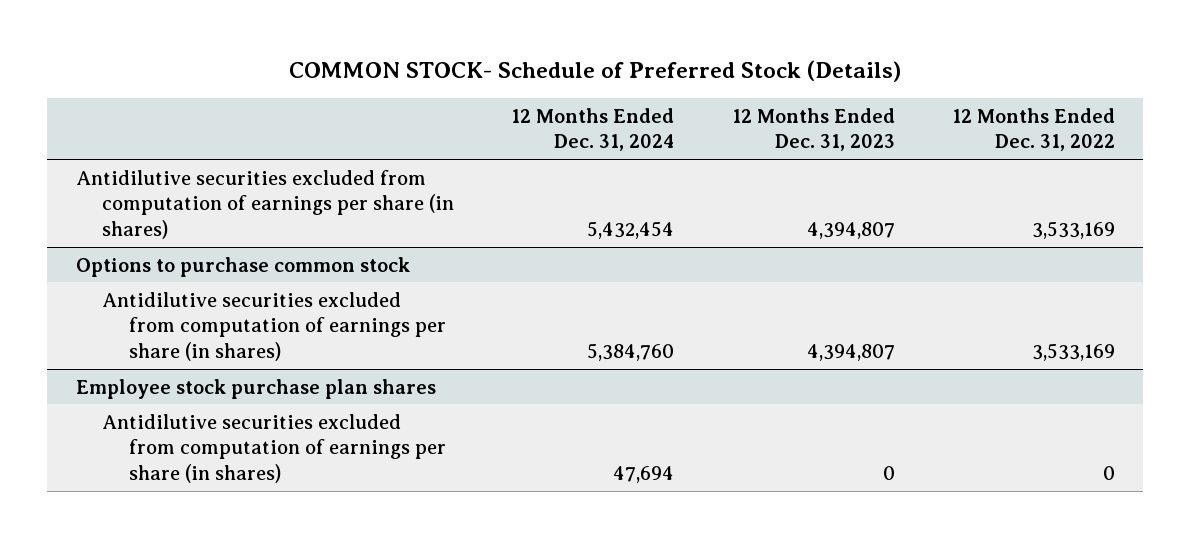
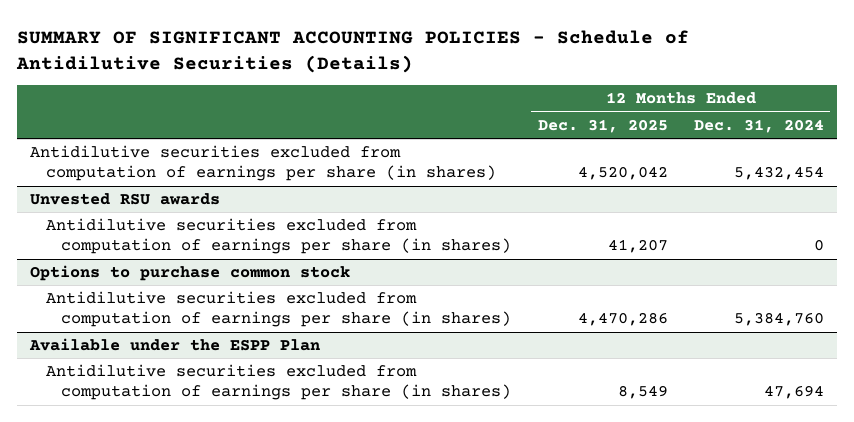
[289,60,902,83] COMMON STOCK- Schedule of Preferred Stock (Details) -> [15,29,689,73] SUMMARY OF SIGNIFICANT ACCOUNTING POLICIES - Schedule of Antidilutive Securities (Details)
[731,107,895,152] 12 Months Ended Dec. 31, 2023 -> none
[951,107,1115,152] 12 Months Ended Dec. 31, 2022 -> none
none -> [537,118,668,133] Dec. 31, 2025
none -> [29,193,220,206] Unvested RSU awards
none -> [45,218,512,255] Antidilutive securities excluded from computation of earnings per share (in shares)
[75,378,436,399] Employee stock purchase plan shares -> [28,338,320,352] Available under the ESPP Plan

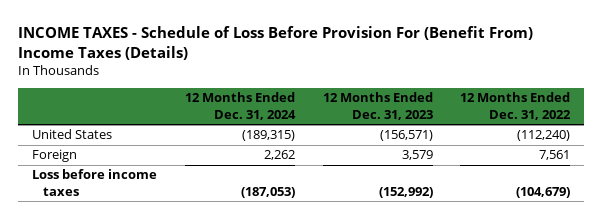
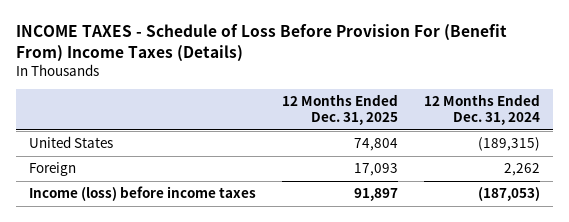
[322,92,433,120] 12 Months Ended Dec. 31, 2023 -> none
[460,92,572,120] 12 Months Ended Dec. 31, 2022 -> none
none -> [282,94,399,126] 12 Months Ended Dec. 31, 2025
[31,169,157,196] Loss before income taxes -> [29,186,257,202] Income (loss) before income taxes

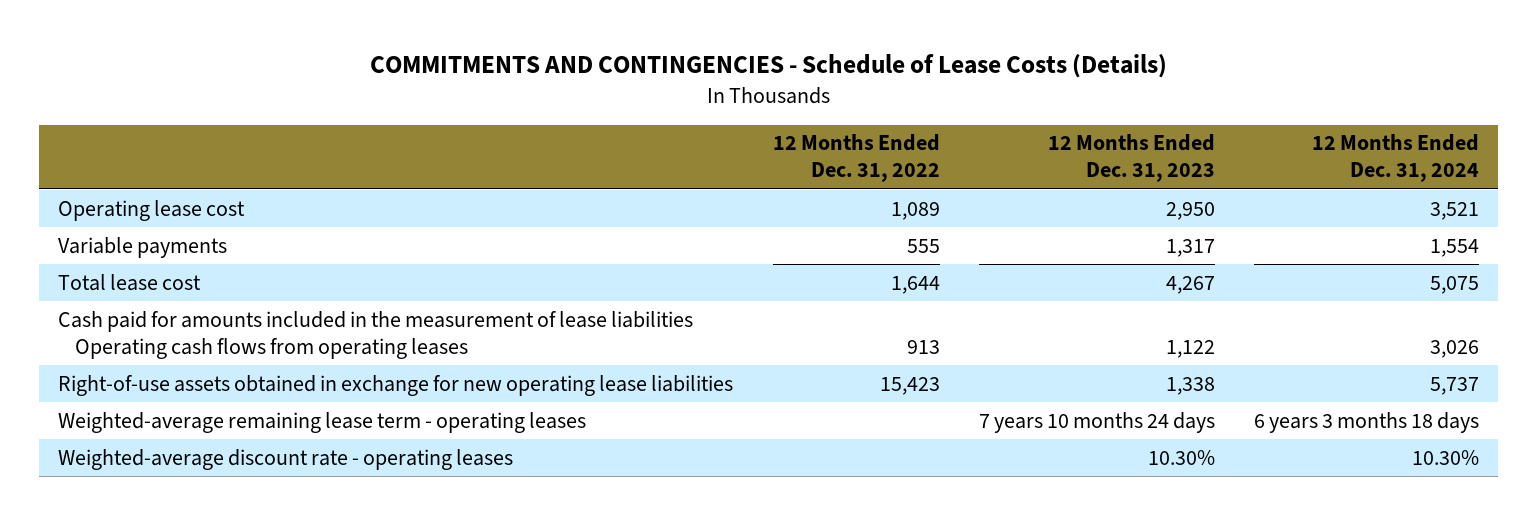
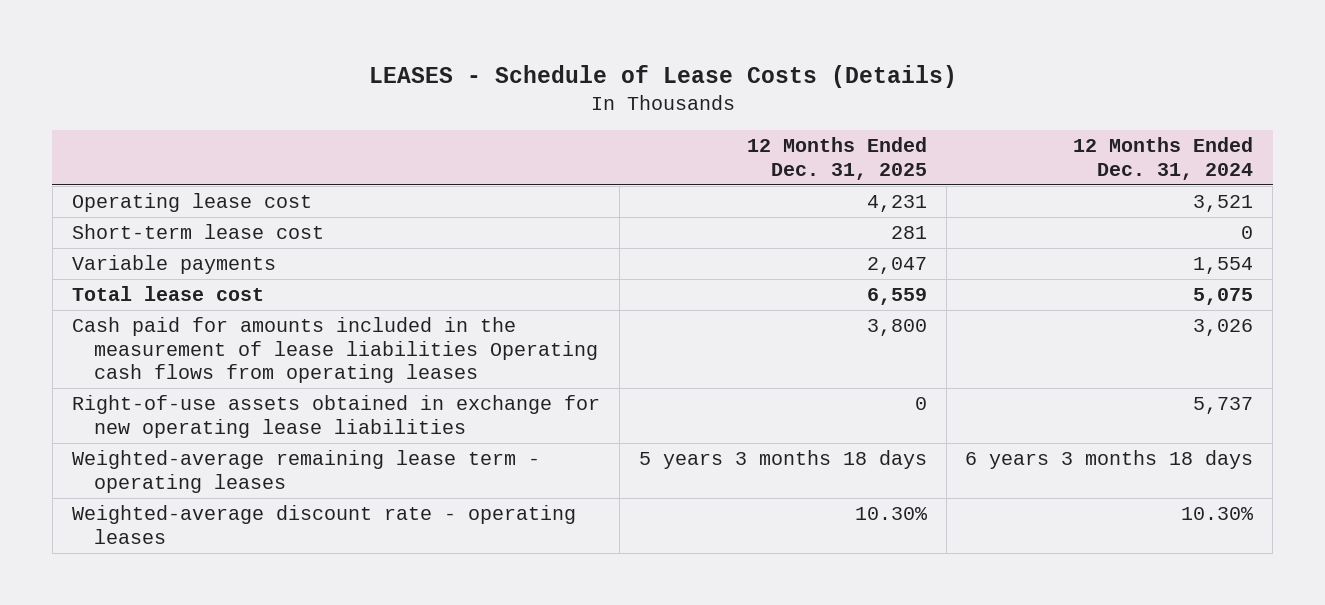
[369,53,1167,78] COMMITMENTS AND CONTINGENCIES - Schedule of Lease Costs (Details) -> [368,65,957,89] LEASES - Schedule of Lease Costs (Details)
[772,134,940,183] 12 Months Ended Dec. 31, 2022 -> none
[1047,134,1215,183] 12 Months Ended Dec. 31, 2023 -> none
none -> [746,137,927,180] 12 Months Ended Dec. 31, 2025
none -> [71,224,324,240] Short-term lease cost

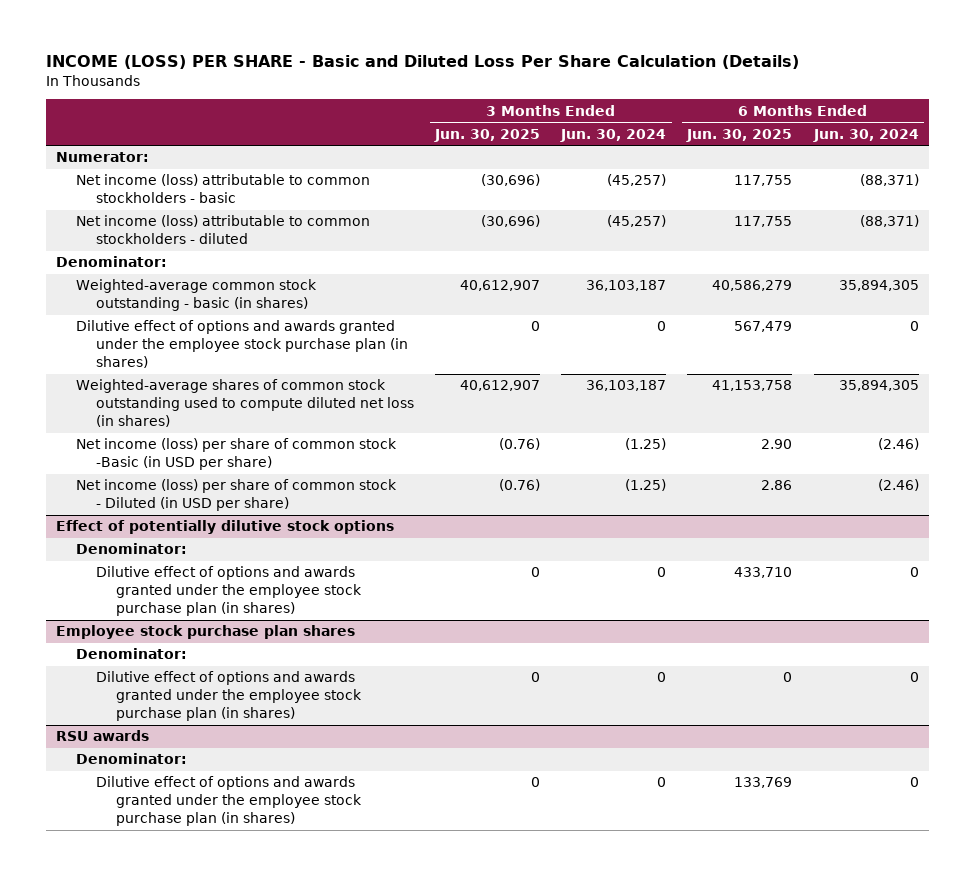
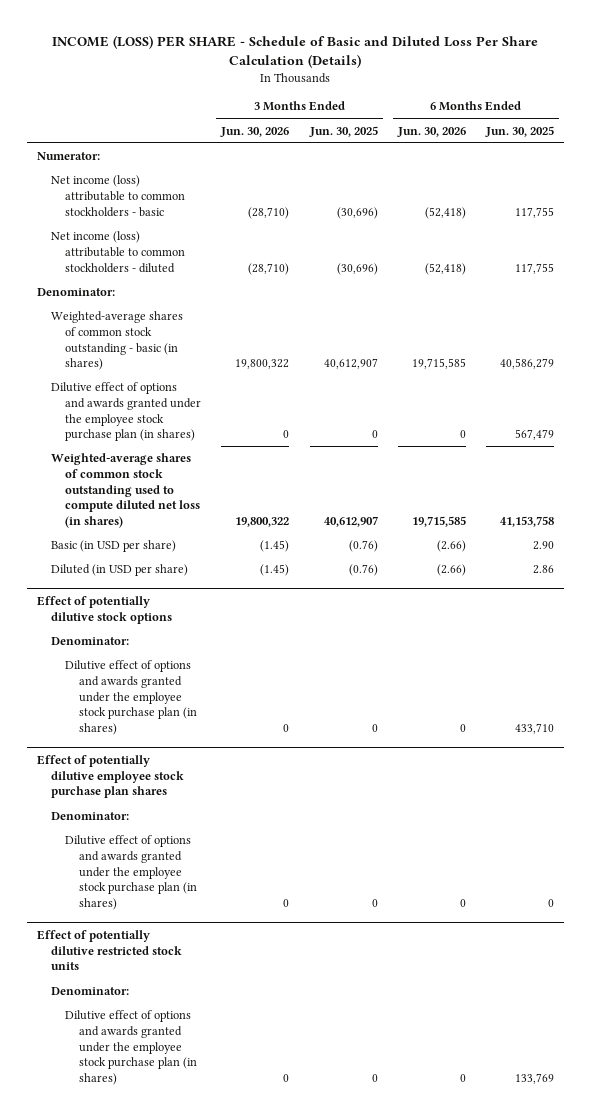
[45,55,799,70] INCOME (LOSS) PER SHARE - Basic and Diluted Loss Per Share Calculation (Details) -> [52,34,539,69] INCOME (LOSS) PER SHARE - Schedule of Basic and Diluted Loss Per Share Calculation (Details)
[560,128,667,142] Jun. 30, 2024 -> none
[812,128,919,142] Jun. 30, 2024 -> none
none -> [220,126,290,137] Jun. 30, 2026
none -> [396,126,466,137] Jun. 30, 2026
[76,279,318,312] Weighted-average common stock outstanding - basic (in shares) -> [51,311,184,371] Weighted-average shares of common stock outstanding - basic (in shares)
[76,438,398,471] Net income (loss) per share of common stock -Basic (in USD per share) -> [51,540,177,553] Basic (in USD per share)
[76,479,398,512] Net income (loss) per share of common stock - Diluted (in USD per share) -> [51,564,189,577] Diluted (in USD per share)
[56,625,356,640] Employee stock purchase plan shares -> [36,755,185,799] Effect of potentially dilutive employee stock purchase plan shares
[56,730,150,742] RSU awards -> [36,930,183,971] Effect of potentially dilutive restricted stock units

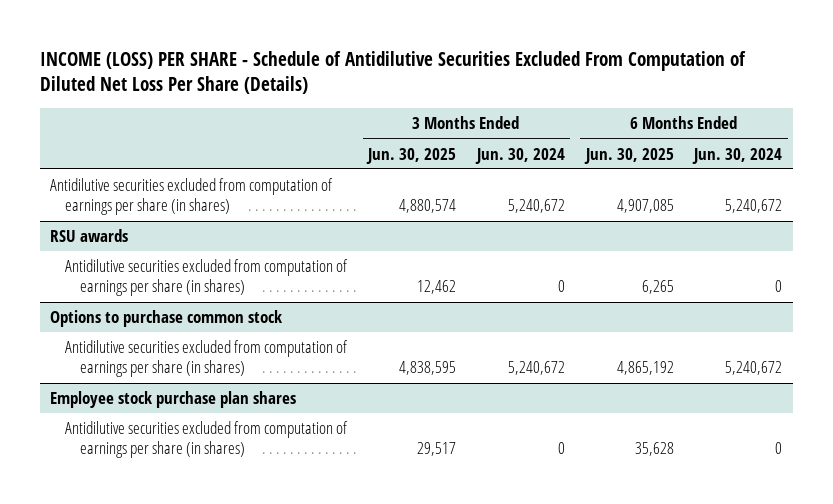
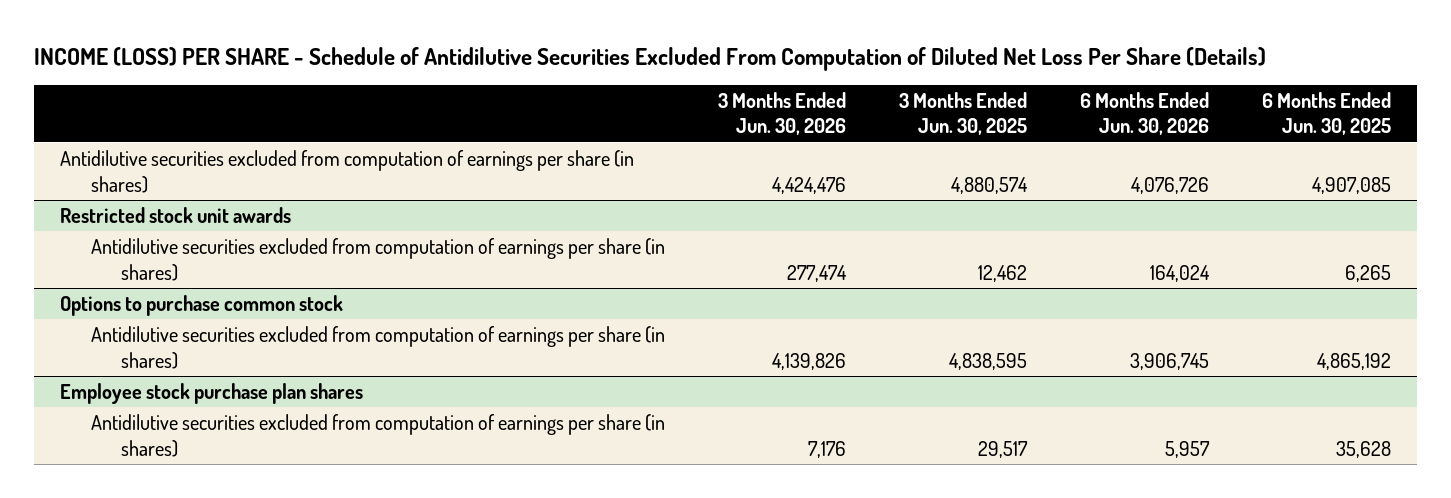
[474,147,565,164] Jun. 30, 2024 -> none
[692,147,783,164] Jun. 30, 2024 -> none
none -> [717,91,846,136] 3 Months Ended Jun. 30, 2026
none -> [1079,91,1209,136] 6 Months Ended Jun. 30, 2026
[50,229,129,243] RSU awards -> [60,206,292,223] Restricted stock unit awards

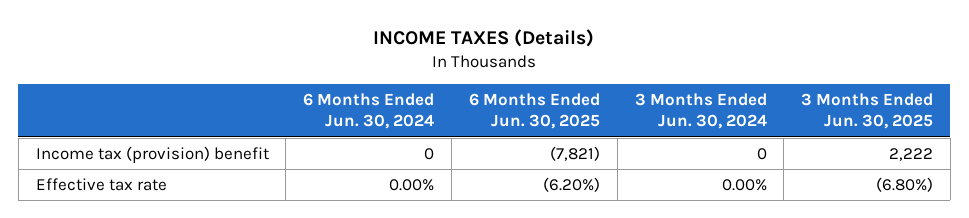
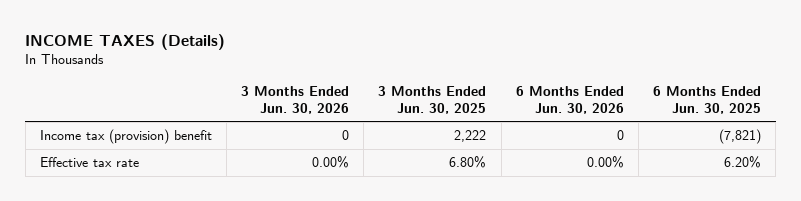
[303,93,435,130] 6 Months Ended Jun. 30, 2024 -> none
[634,93,767,130] 3 Months Ended Jun. 30, 2024 -> none
none -> [241,86,350,114] 3 Months Ended Jun. 30, 2026
none -> [515,86,624,114] 6 Months Ended Jun. 30, 2026
[542,176,600,192] (6.20%) -> [724,156,762,169] 6.20%
[876,176,934,192] (6.80%) -> [449,156,487,169] 6.80%

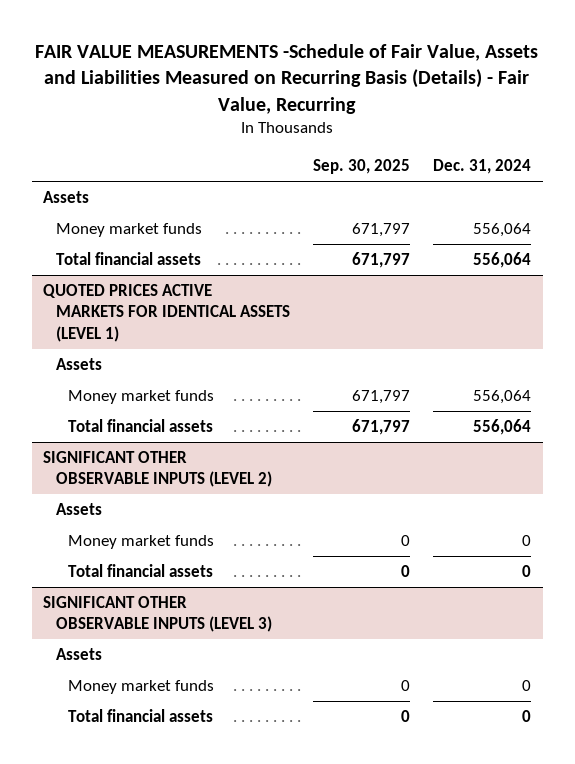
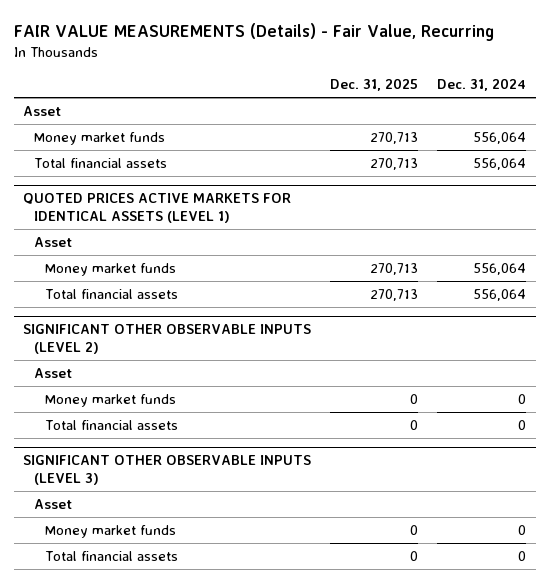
[35,43,539,114] FAIR VALUE MEASUREMENTS -Schedule of Fair Value, Assets and Liabilities Measured on Recurring Basis (Details) - Fair Value, Recurring -> [13,22,494,41] FAIR VALUE MEASUREMENTS (Details) - Fair Value, Recurring
[312,159,410,175] Sep. 30, 2025 -> none
none -> [330,78,419,92] Dec. 31, 2025
[43,190,90,203] Assets -> [23,105,62,116] Asset
[55,357,102,370] Assets -> [34,236,73,247] Asset
[55,502,102,515] Assets -> [34,367,73,378] Asset
[55,647,102,660] Assets -> [34,498,73,509] Asset

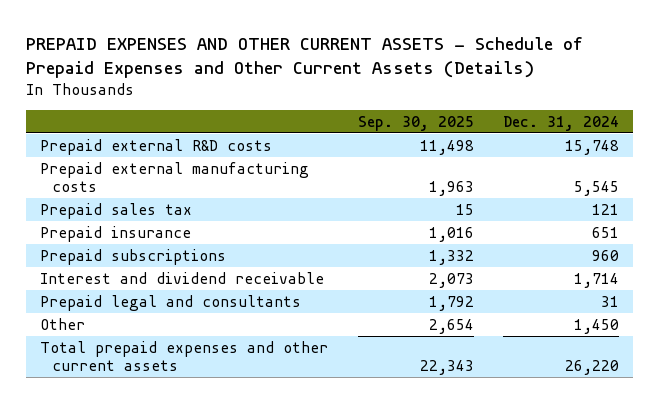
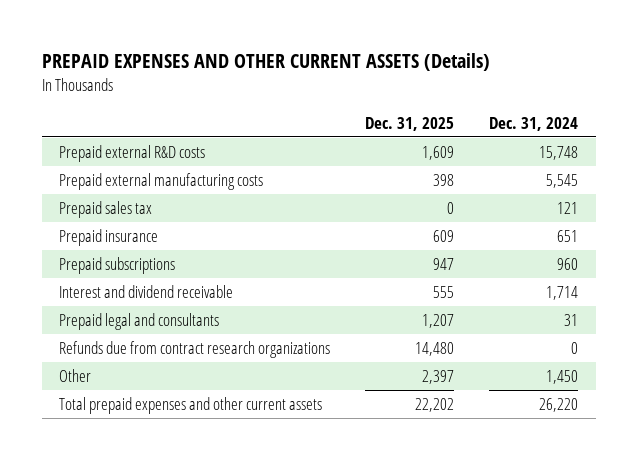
[25,36,583,79] PREPAID EXPENSES AND OTHER CURRENT ASSETS - Schedule of Prepaid Expenses and Other Current Assets (Details) -> [41,53,490,72] PREPAID EXPENSES AND OTHER CURRENT ASSETS (Details)
[357,115,474,131] Sep. 30, 2025 -> none
none -> [365,116,455,131] Dec. 31, 2025
none -> [59,341,331,359] Refunds due from contract research organizations

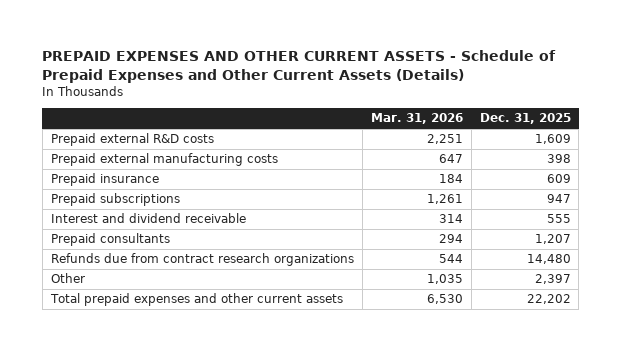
[41,53,490,72] PREPAID EXPENSES AND OTHER CURRENT ASSETS (Details) -> [42,49,557,83] PREPAID EXPENSES AND OTHER CURRENT ASSETS - Schedule of Prepaid Expenses and Other Current Assets (Details)
[489,116,579,131] Dec. 31, 2024 -> none
none -> [370,113,463,125] Mar. 31, 2026
[59,201,153,219] Prepaid sales tax -> none
[59,313,220,331] Prepaid legal and consultants -> [50,233,170,247] Prepaid consultants

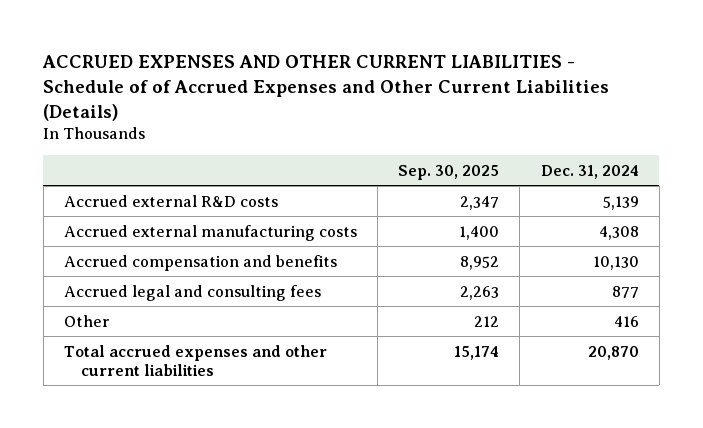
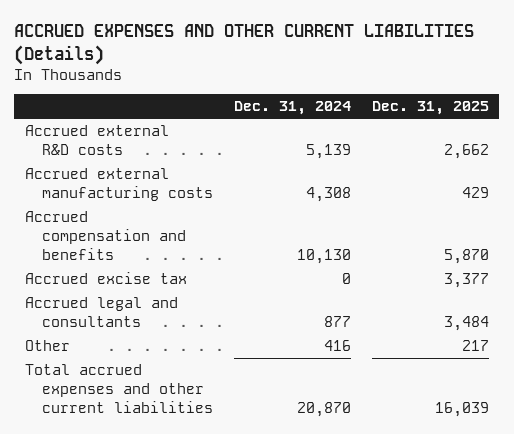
[42,55,610,121] ACCRUED EXPENSES AND OTHER CURRENT LIABILITIES - Schedule of of Accrued Expenses and Other Current Liabilities (Details) -> [14,23,475,65] ACCRUED EXPENSES AND OTHER CURRENT LIABILITIES (Details)
[398,164,500,180] Sep. 30, 2025 -> none
none -> [371,101,489,116] Dec. 31, 2025
none -> [24,272,187,285] Accrued excise tax
[64,284,322,301] Accrued legal and consulting fees -> [24,297,178,328] Accrued legal and consultants

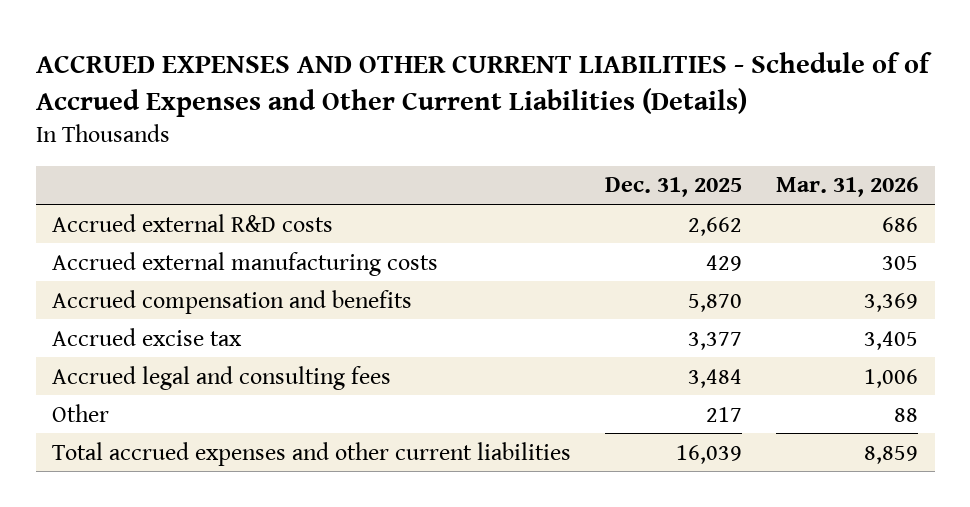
[14,23,475,65] ACCRUED EXPENSES AND OTHER CURRENT LIABILITIES (Details) -> [35,51,932,117] ACCRUED EXPENSES AND OTHER CURRENT LIABILITIES - Schedule of of Accrued Expenses and Other Current Liabilities (Details)
[234,101,352,116] Dec. 31, 2024 -> none
none -> [775,177,918,198] Mar. 31, 2026
[24,297,178,328] Accrued legal and consultants -> [52,365,392,390] Accrued legal and consulting fees

